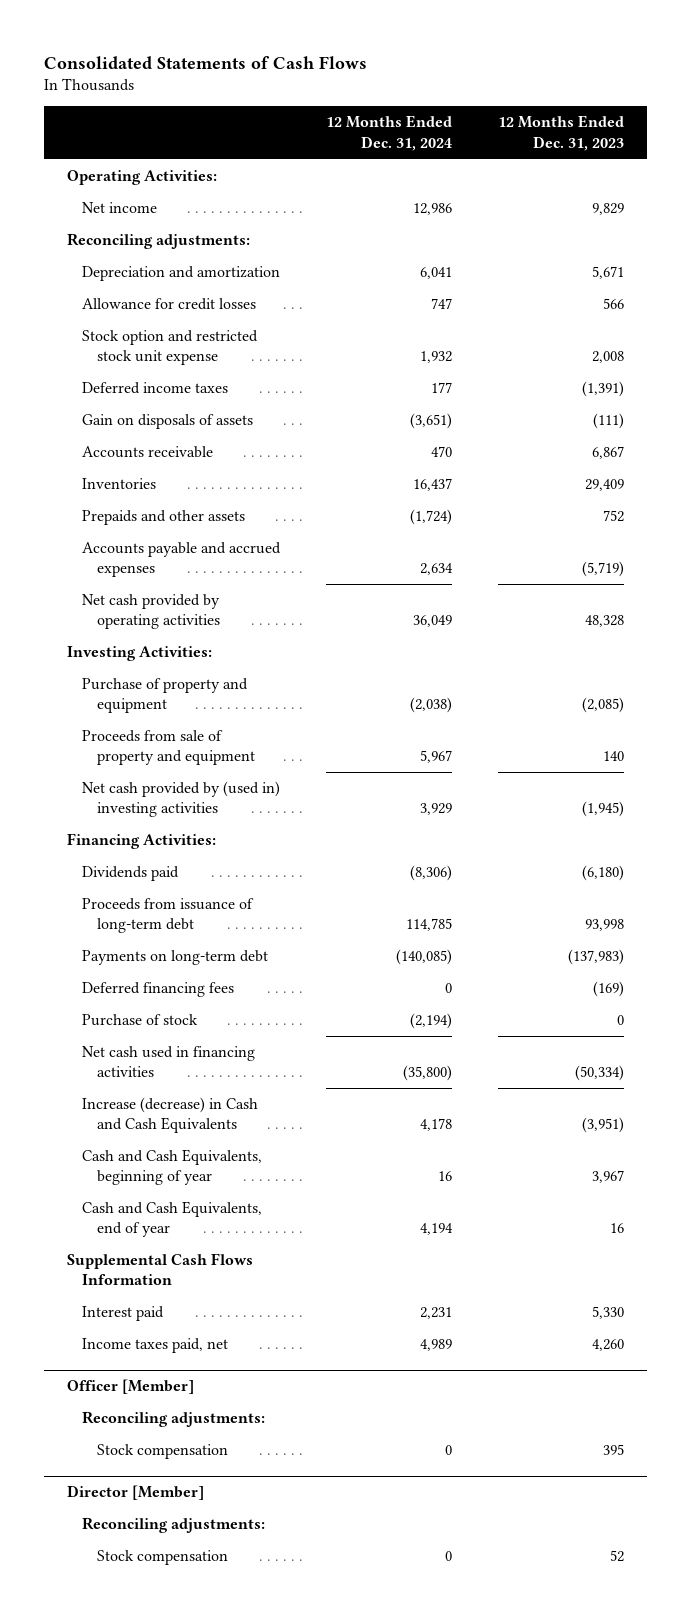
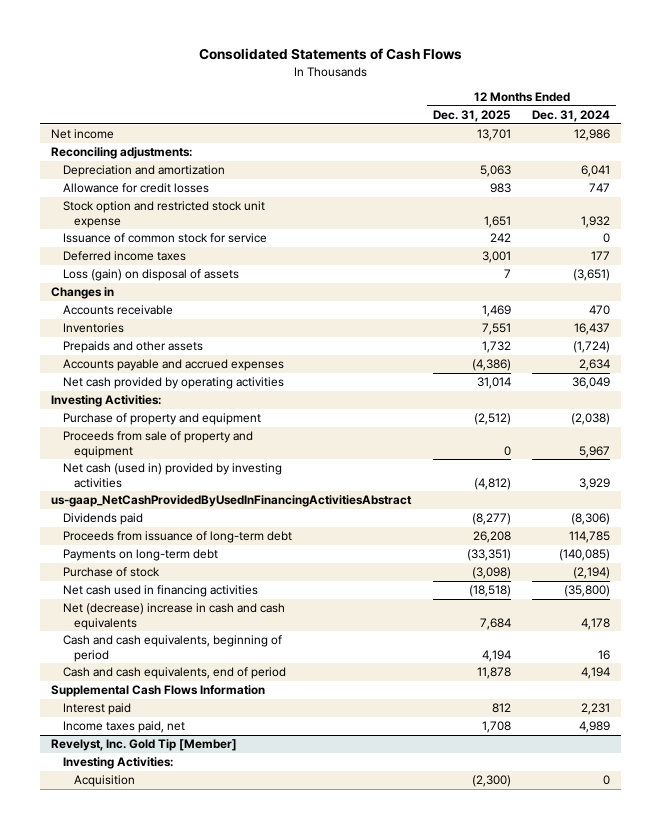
[498,115,625,151] 12 Months Ended Dec. 31, 2023 -> none
none -> [432,109,511,122] Dec. 31, 2025
[67,170,218,186] Operating Activities: -> none
none -> [62,233,267,244] Issuance of common stock for service
[82,414,254,430] Gain on disposals of assets -> [62,269,239,282] Loss (gain) on disposal of assets
none -> [51,287,115,300] Changes in
[82,781,281,818] Net cash provided by (used in) investing activities -> [62,463,282,488] Net cash (used in) provided by investing activities
[67,833,217,850] Financing Activities: -> [51,495,413,508] us-gaap_NetCashProvidedByUsedInFinancingActivitiesAbstract
[82,982,235,998] Deferred financing fees -> none
[82,1097,259,1134] Increase (decrease) in Cash and Cash Equivalents -> [62,603,285,630] Net (decrease) increase in cash and cash equivalents
[82,1149,263,1186] Cash and Cash Equivalents, beginning of year -> [62,635,282,662] Cash and cash equivalents, beginning of period
[82,1201,263,1238] Cash and Cash Equivalents, end of year -> [62,667,286,680] Cash and cash equivalents, end of period
[67,1379,195,1395] Officer [Member] -> none
[82,1411,266,1428] Reconciling adjustments: -> none
[96,1444,228,1460] Stock compensation -> none
[67,1485,205,1501] Director [Member] -> none
[82,1517,266,1534] Reconciling adjustments: -> none
[96,1550,228,1566] Stock compensation -> none
none -> [51,739,238,752] Revelyst, Inc. Gold Tip [Member]
none -> [62,757,173,770] Investing Activities:
none -> [74,775,136,788] Acquisition

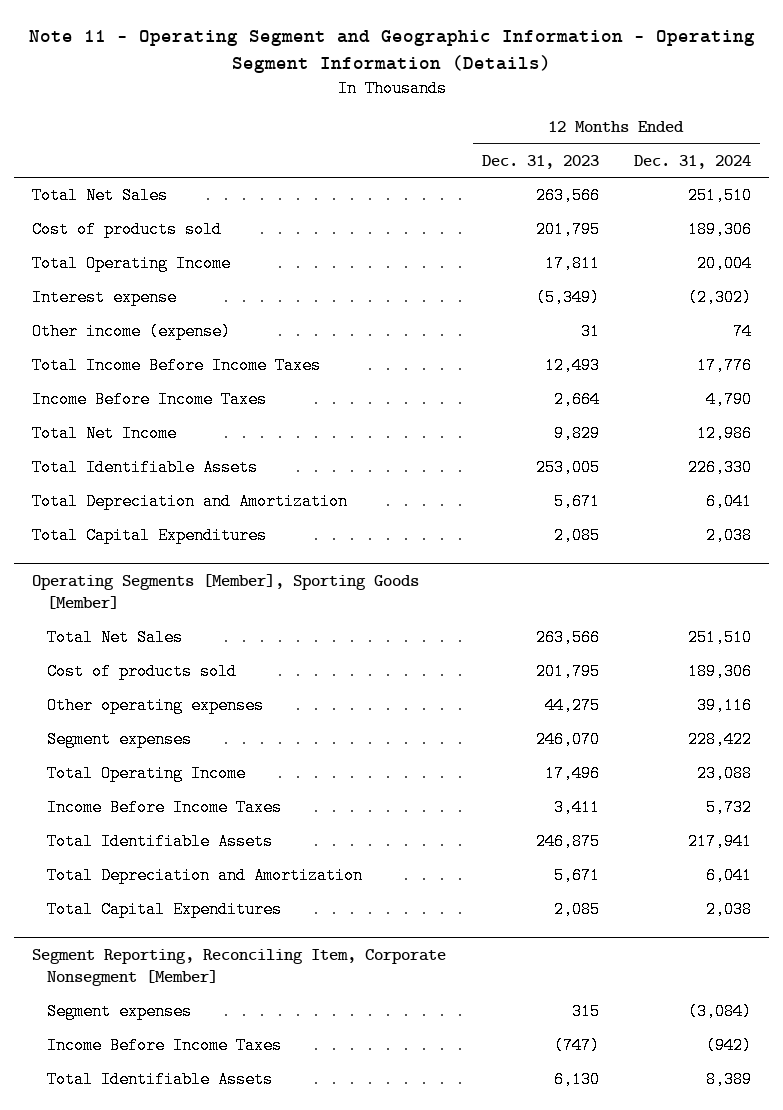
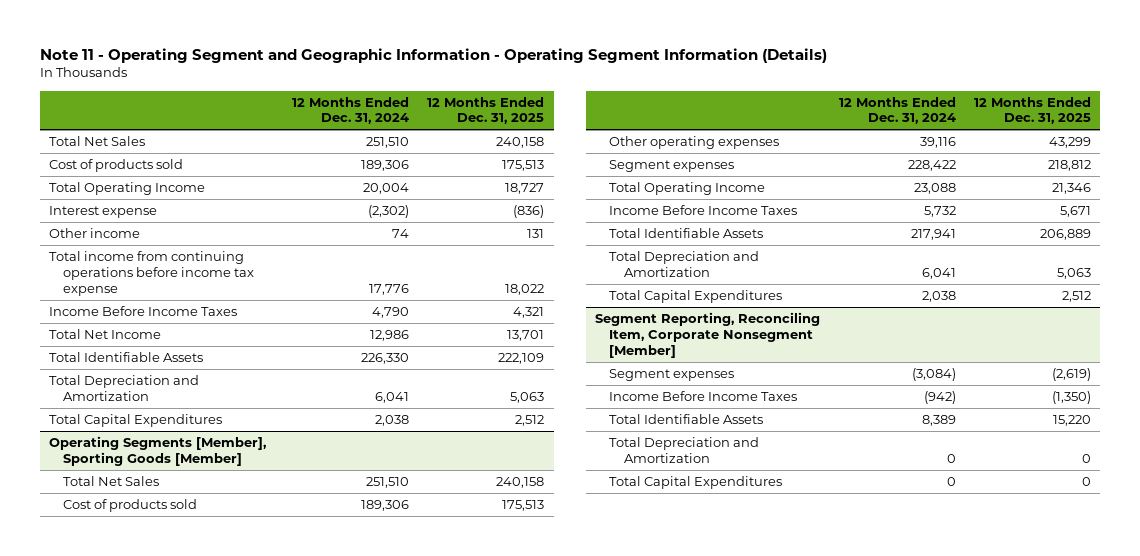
[481,155,599,170] Dec. 31, 2023 -> none
none -> [427,96,545,125] 12 Months Ended Dec. 31, 2025
[32,323,232,341] Other income (expense) -> [48,228,140,239] Other income
[32,357,322,375] Total Income Before Income Taxes -> [48,251,254,296] Total income from continuing operations before income tax expense
none -> [609,437,760,463] Total Depreciation and Amortization
none -> [609,476,783,490] Total Capital Expenditures

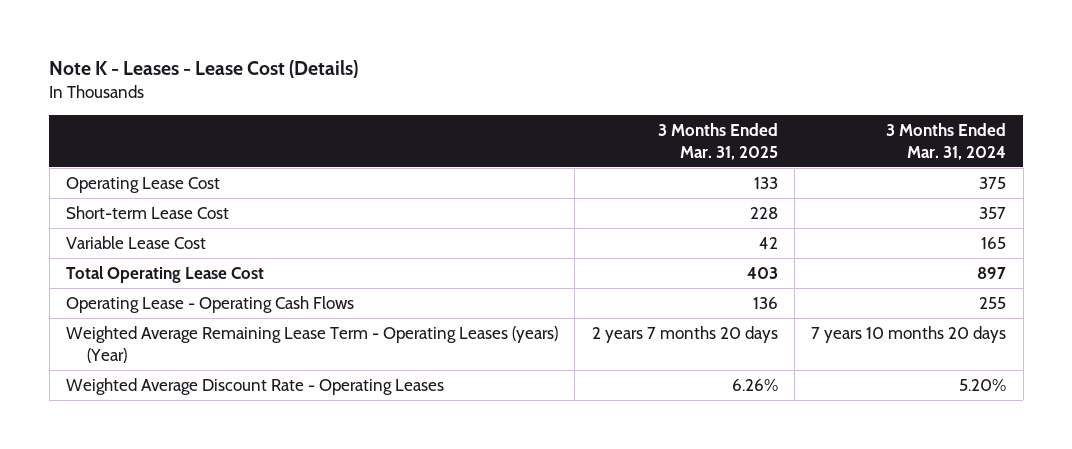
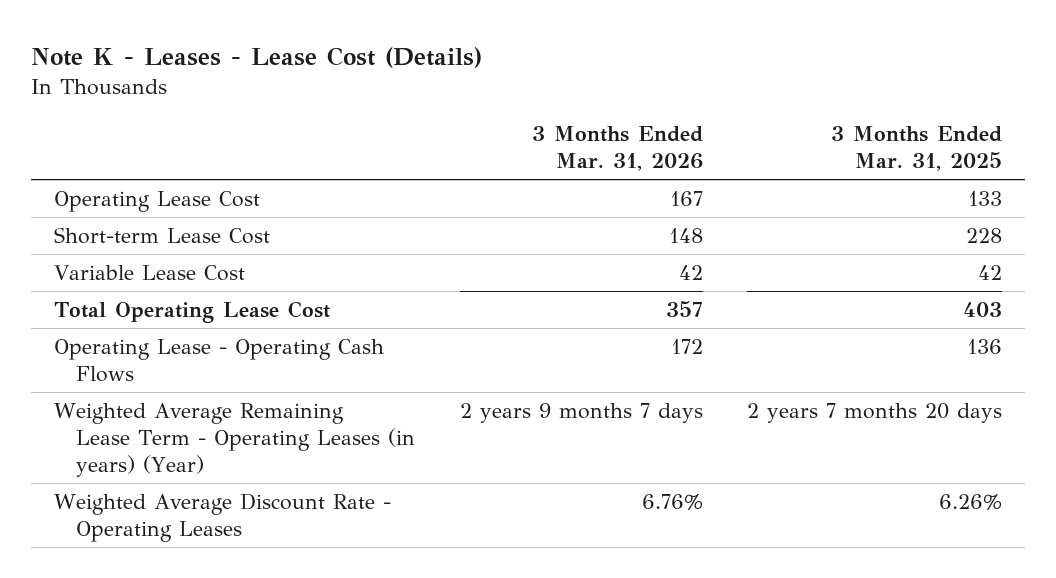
[886,123,1007,160] 3 Months Ended Mar. 31, 2024 -> none
none -> [531,126,703,172] 3 Months Ended Mar. 31, 2026
[65,326,558,363] Weighted Average Remaining Lease Term - Operating Leases (years) (Year) -> [53,402,416,477] Weighted Average Remaining Lease Term - Operating Leases (in years) (Year)

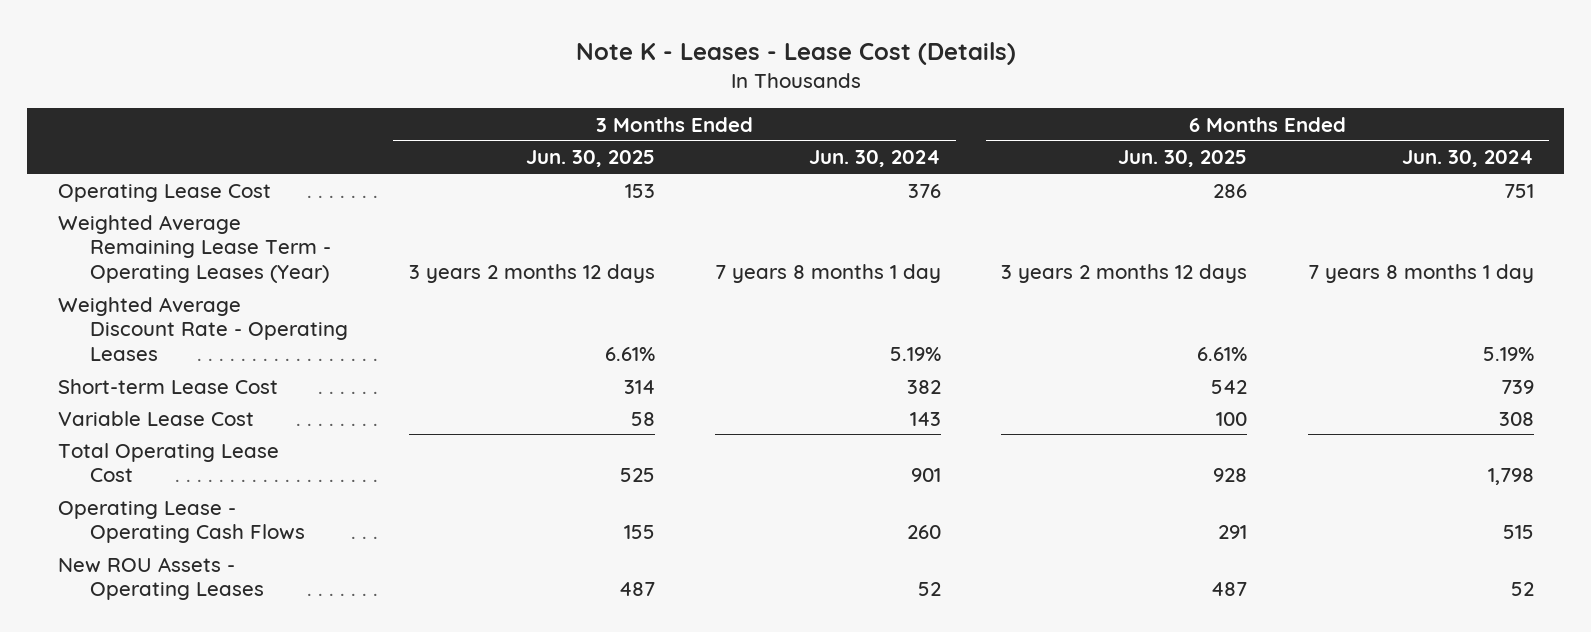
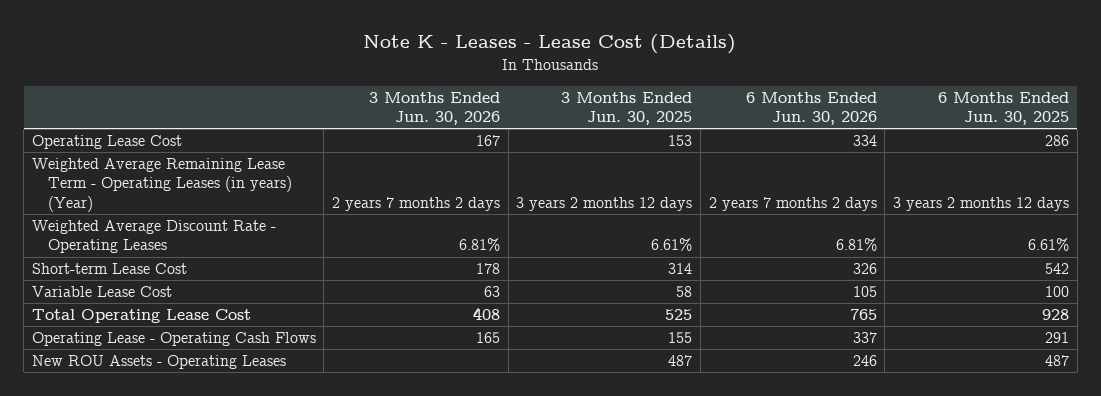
[808,150,941,168] Jun. 30, 2024 -> none
[1401,150,1534,168] Jun. 30, 2024 -> none
none -> [369,91,501,126] 3 Months Ended Jun. 30, 2026
none -> [745,91,877,126] 6 Months Ended Jun. 30, 2026
[57,214,332,284] Weighted Average Remaining Lease Term - Operating Leases (Year) -> [31,158,292,212] Weighted Average Remaining Lease Term - Operating Leases (in years) (Year)

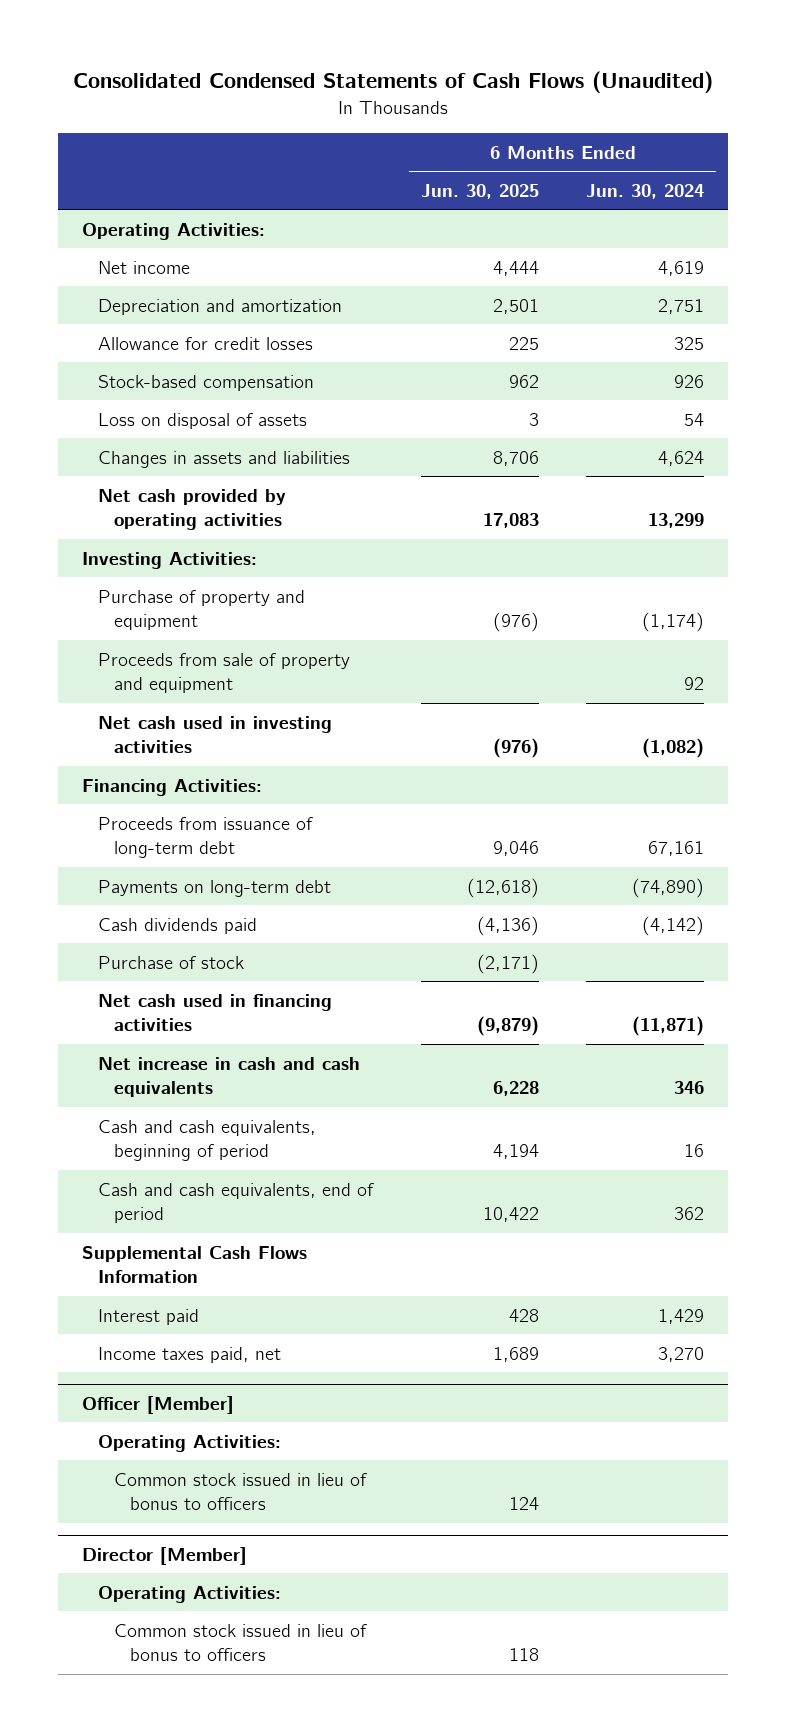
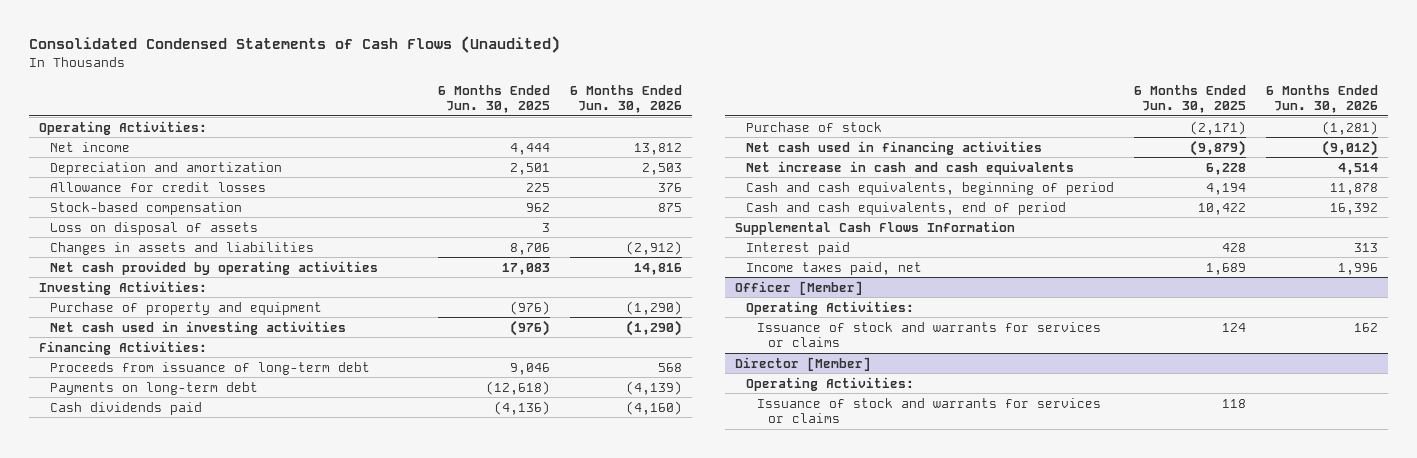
[586,183,705,199] Jun. 30, 2024 -> none
none -> [570,84,683,114] 6 Months Ended Jun. 30, 2026
[98,652,351,694] Proceeds from sale of property and equipment -> none
[114,1472,368,1511] Common stock issued in lieu of bonus to officers -> [756,321,1101,348] Issuance of stock and warrants for services or claims
[114,1623,368,1662] Common stock issued in lieu of bonus to officers -> [756,397,1101,424] Issuance of stock and warrants for services or claims

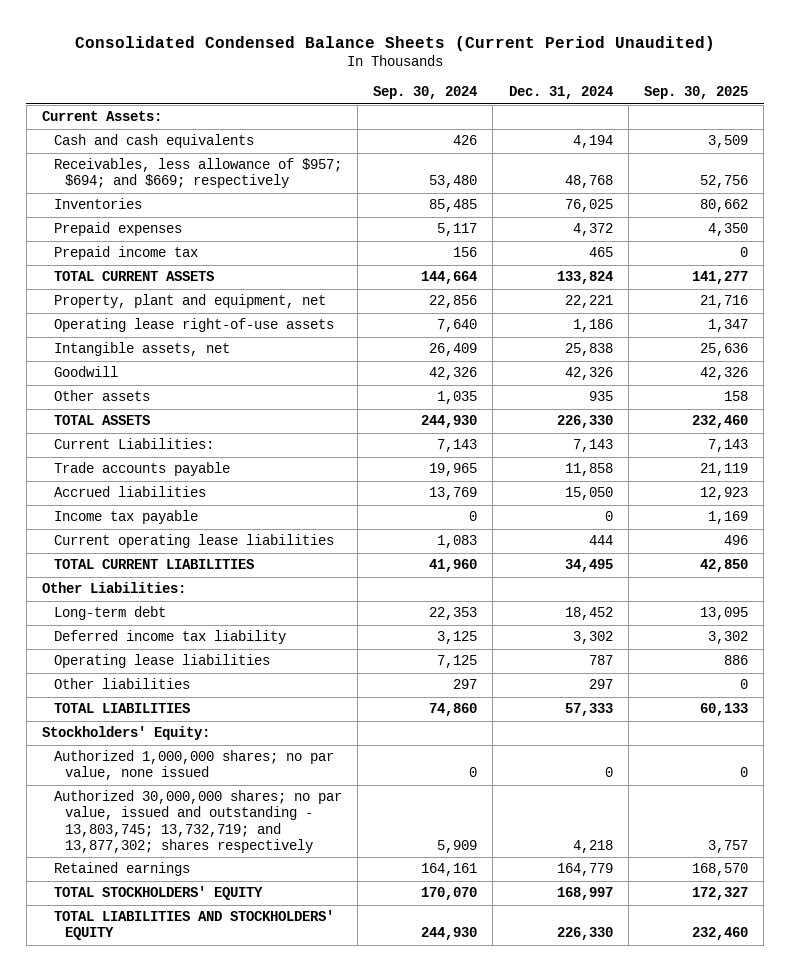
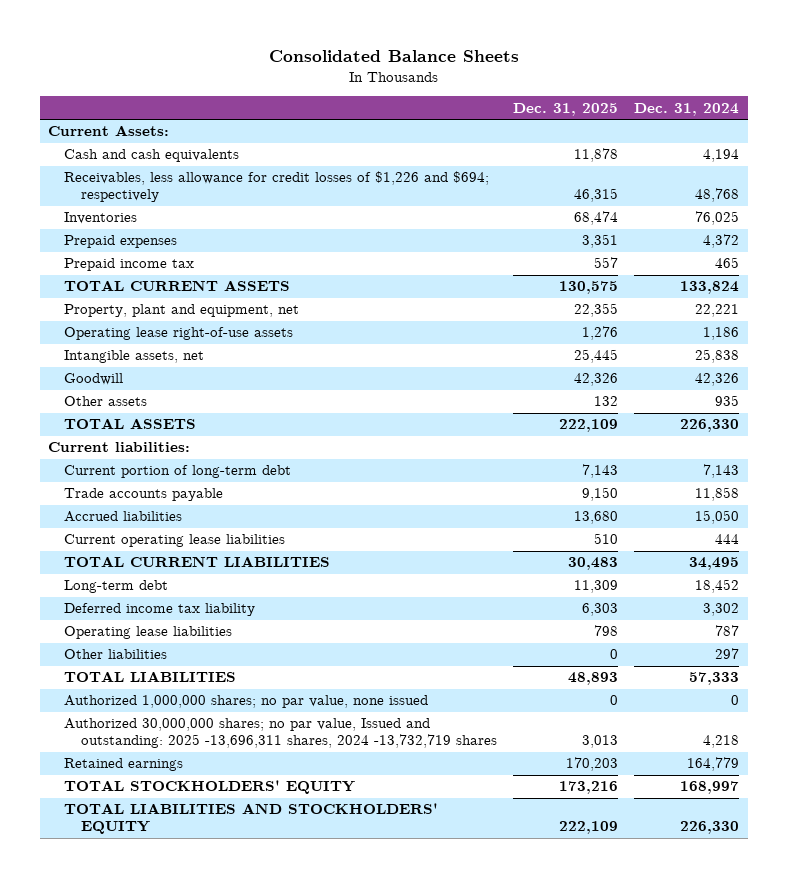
[75,35,716,51] Consolidated Condensed Balance Sheets (Current Period Unaudited) -> [268,50,519,63] Consolidated Balance Sheets
[373,86,478,100] Sep. 30, 2024 -> none
[644,86,749,100] Sep. 30, 2025 -> none
none -> [513,102,619,116] Dec. 31, 2025
[53,158,342,189] Receivables, less allowance of $957; $694; and $669; respectively -> [64,171,490,203] Receivables, less allowance for credit losses of $1,226 and $694; respectively
none -> [47,442,190,453] Current liabilities:
[53,438,214,450] Current Liabilities: -> [64,465,292,479] Current portion of long-term debt
[53,510,198,525] Income tax payable -> none
[42,582,187,594] Other Liabilities: -> none
[42,726,211,741] Stockholders' Equity: -> none
[53,790,342,853] Authorized 30,000,000 shares; no par value, issued and outstanding - 13,803,745; 13,732,719; and 13,877,302; shares respectively -> [64,718,497,749] Authorized 30,000,000 shares; no par value, Issued and outstanding: 2025 -13,696,311 shares, 2024 -13,732,719 shares

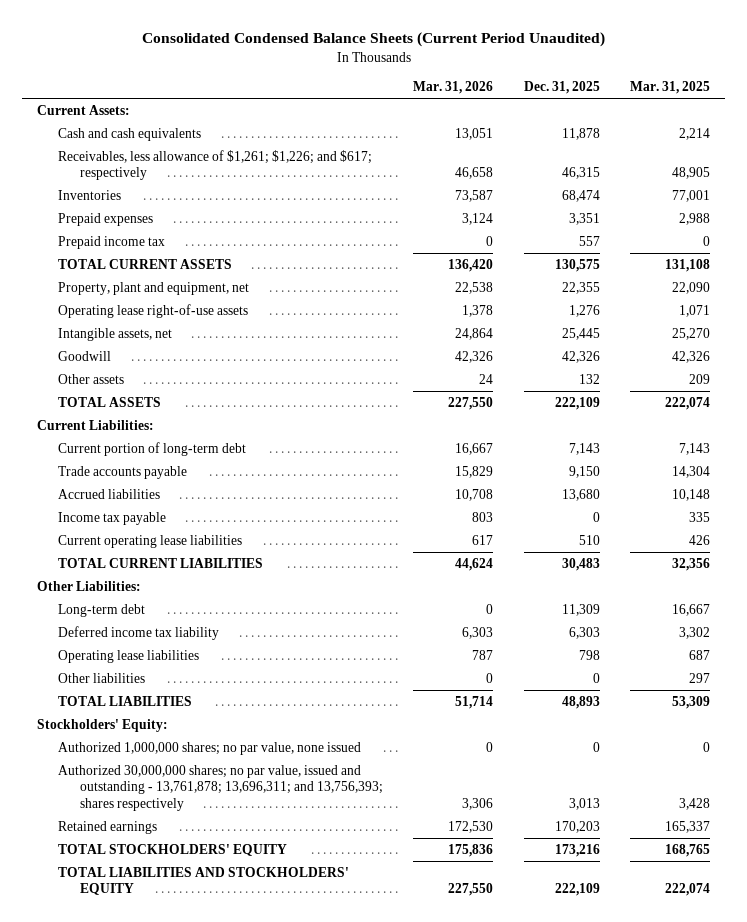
[268,50,519,63] Consolidated Balance Sheets -> [141,32,605,48] Consolidated Condensed Balance Sheets (Current Period Unaudited)
[634,102,740,116] Dec. 31, 2024 -> none
none -> [413,81,494,95] Mar. 31, 2026
none -> [629,81,710,95] Mar. 31, 2025
[64,171,490,203] Receivables, less allowance for credit losses of $1,226 and $694; respectively -> [58,149,373,181] Receivables, less allowance of $1,261; $1,226; and $617; respectively
[47,442,190,453] Current liabilities: -> [37,419,155,430] Current Liabilities:
none -> [58,511,167,525] Income tax payable
none -> [37,580,142,591] Other Liabilities:
none -> [37,718,169,732] Stockholders' Equity:
[64,718,497,749] Authorized 30,000,000 shares; no par value, Issued and outstanding: 2025 -13,696,311 shares, 2024 -13,732,719 shares -> [58,764,383,812] Authorized 30,000,000 shares; no par value, issued and outstanding - 13,761,878; 13,696,311; and 13,756,393; shares respectively

